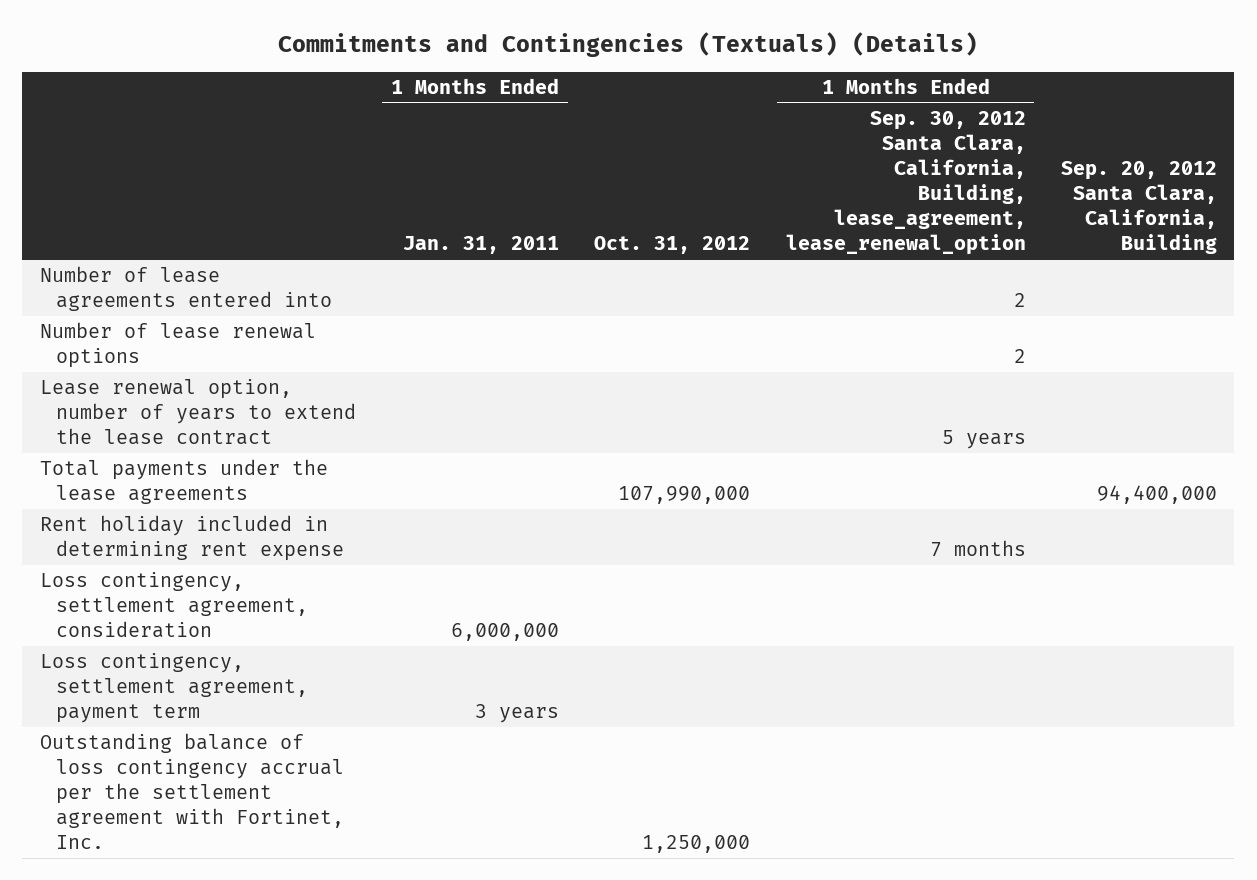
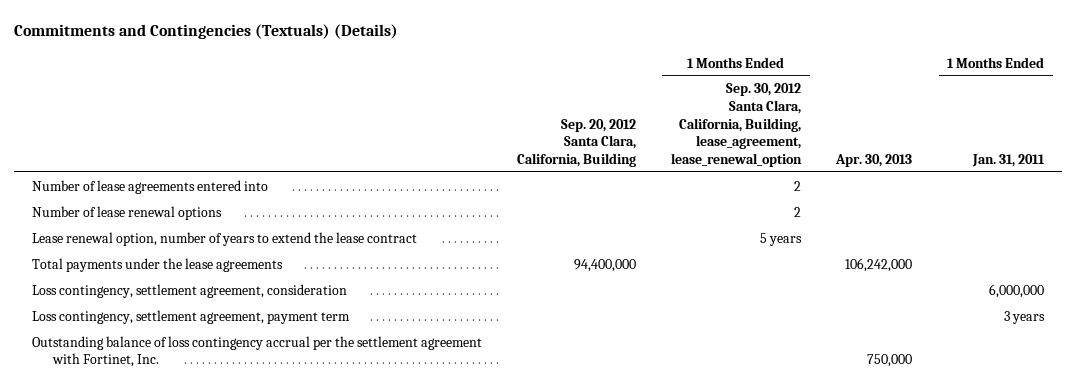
[594,236,751,255] Oct. 31, 2012 -> none
none -> [835,153,913,167] Apr. 30, 2013
[39,515,344,562] Rent holiday included in determining rent expense -> none

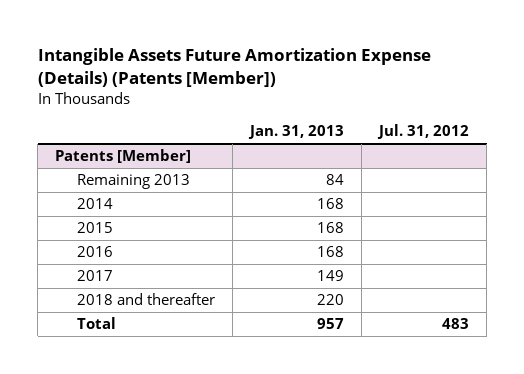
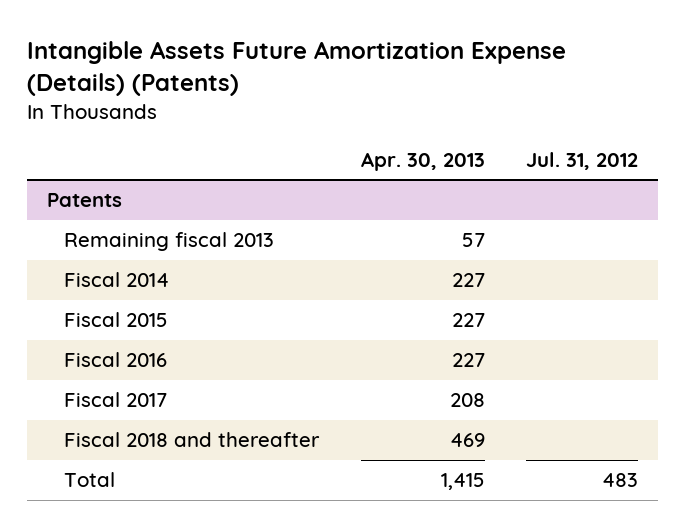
[37,47,431,87] Intangible Assets Future Amortization Expense (Details) (Patents [Member]) -> [26,40,566,96] Intangible Assets Future Amortization Expense (Details) (Patents)
[248,125,345,140] Jan. 31, 2013 -> none
none -> [360,151,485,171] Apr. 30, 2013
[55,149,192,164] Patents [Member] -> [47,193,123,208] Patents
[77,174,191,190] Remaining 2013 -> [64,232,275,252] Remaining fiscal 2013
[77,198,114,210] 2014 -> [64,272,170,288] Fiscal 2014
[77,222,114,234] 2015 -> [64,312,169,328] Fiscal 2015
[77,246,114,258] 2016 -> [64,352,168,368] Fiscal 2016
[77,270,114,282] 2017 -> [64,392,168,408] Fiscal 2017
[77,293,216,306] 2018 and thereafter -> [64,432,321,448] Fiscal 2018 and thereafter

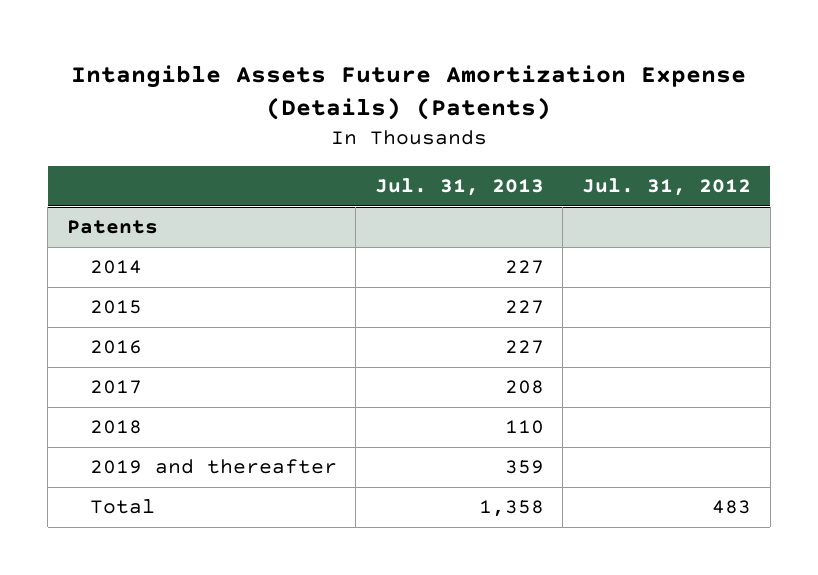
[360,151,485,171] Apr. 30, 2013 -> none
none -> [374,178,544,197] Jul. 31, 2013
[64,232,275,252] Remaining fiscal 2013 -> none
none -> [89,260,142,275] 2014
[64,272,170,288] Fiscal 2014 -> [89,300,142,315] 2015
[64,312,169,328] Fiscal 2015 -> [89,340,142,355] 2016
[64,352,168,368] Fiscal 2016 -> [89,380,142,395] 2017
[64,392,168,408] Fiscal 2017 -> [89,420,142,435] 2018
[64,432,321,448] Fiscal 2018 and thereafter -> [89,459,337,475] 2019 and thereafter

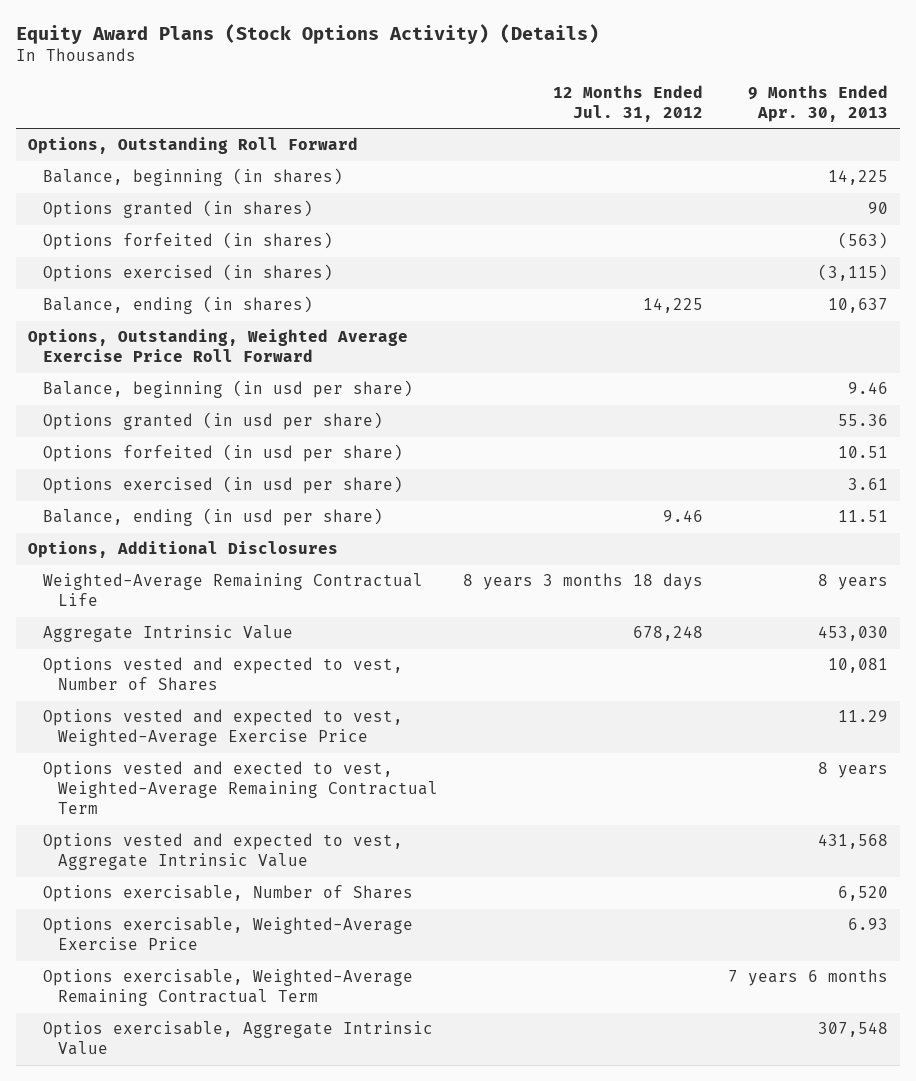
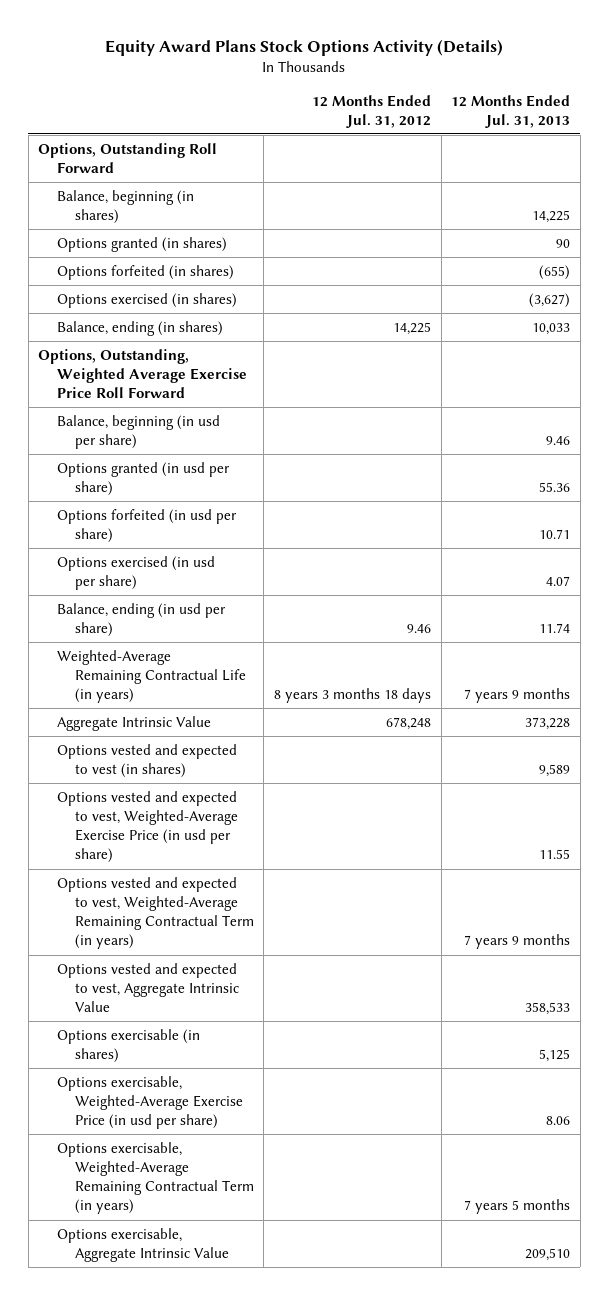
[15,24,599,45] Equity Award Plans (Stock Options Activity) (Details) -> [105,38,504,56] Equity Award Plans Stock Options Activity (Details)
[747,84,888,122] 9 Months Ended Apr. 30, 2013 -> none
none -> [451,94,571,128] 12 Months Ended Jul. 31, 2013
[28,541,339,559] Options, Additional Disclosures -> none
[43,573,424,607] Weighted-Average Remaining Contractual Life -> [56,649,246,704] Weighted-Average Remaining Contractual Life (in years)
[43,657,404,692] Options vested and expected to vest, Number of Shares -> [56,743,237,779] Options vested and expected to vest (in shares)
[43,709,404,747] Options vested and expected to vest, Weighted-Average Exercise Price -> [56,790,238,864] Options vested and expected to vest, Weighted-Average Exercise Price (in usd per share)
[43,761,438,815] Options vested and exected to vest, Weighted-Average Remaining Contractual Term -> [56,876,254,950] Options vested and expected to vest, Weighted-Average Remaining Contractual Term (in years)
[43,885,414,903] Options exercisable, Number of Shares -> [56,1028,200,1064] Options exercisable (in shares)
[43,917,414,951] Options exercisable, Weighted-Average Exercise Price -> [56,1075,243,1130] Options exercisable, Weighted-Average Exercise Price (in usd per share)
[43,969,414,1007] Options exercisable, Weighted-Average Remaining Contractual Term -> [56,1141,254,1215] Options exercisable, Weighted-Average Remaining Contractual Term (in years)
[43,1021,434,1056] Optios exercisable, Aggregate Intrinsic Value -> [56,1227,229,1263] Options exercisable, Aggregate Intrinsic Value

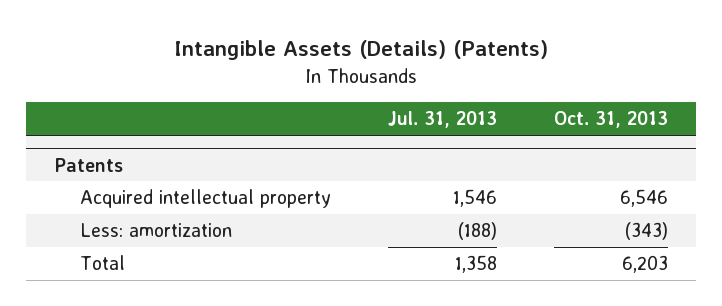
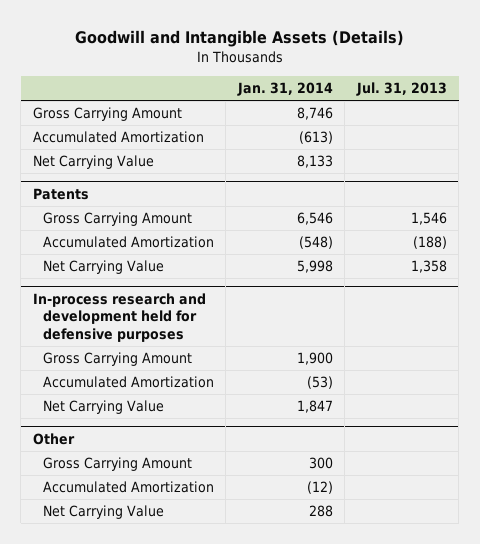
[174,40,549,61] Intangible Assets (Details) (Patents) -> [74,29,404,47] Goodwill and Intangible Assets (Details)
[553,111,668,129] Oct. 31, 2013 -> none
none -> [236,82,333,97] Jan. 31, 2014
none -> [32,107,182,122] Gross Carrying Amount
none -> [32,131,204,144] Accumulated Amortization
none -> [32,155,154,170] Net Carrying Value
[80,189,332,209] Acquired intellectual property -> [43,212,193,227] Gross Carrying Amount
[80,223,233,238] Less: amortization -> [43,236,215,249] Accumulated Amortization
[80,255,126,271] Total -> [43,260,165,275] Net Carrying Value
none -> [32,293,206,342] In-process research and development held for defensive purposes
none -> [43,352,193,367] Gross Carrying Amount
none -> [43,376,215,389] Accumulated Amortization
none -> [43,400,165,415] Net Carrying Value
none -> [32,433,75,446] Other
none -> [43,457,193,472] Gross Carrying Amount
none -> [43,481,215,494] Accumulated Amortization
none -> [43,505,165,520] Net Carrying Value

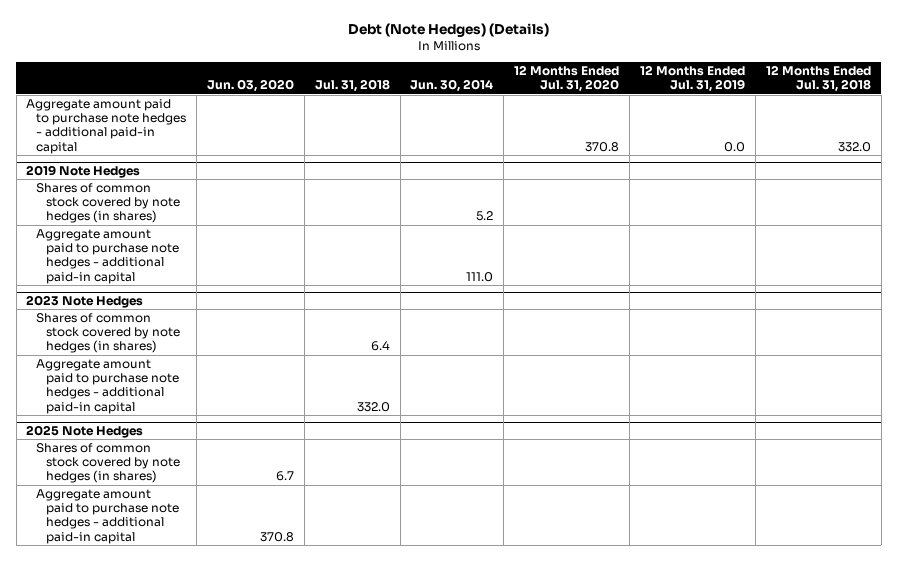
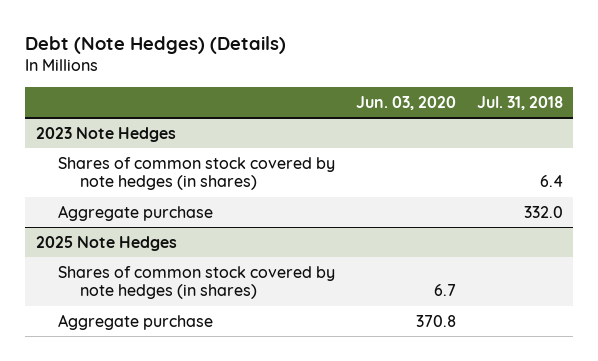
[410,79,494,93] Jun. 30, 2014 -> none
[514,65,620,93] 12 Months Ended Jul. 31, 2020 -> none
[640,65,746,93] 12 Months Ended Jul. 31, 2019 -> none
[765,65,871,93] 12 Months Ended Jul. 31, 2018 -> none
[26,98,186,154] Aggregate amount paid to purchase note hedges - additional paid-in capital -> none
[26,165,141,179] 2019 Note Hedges -> none
[35,182,180,224] Shares of common stock covered by note hedges (in shares) -> none
[35,228,179,284] Aggregate amount paid to purchase note hedges - additional paid-in capital -> none
[35,358,179,414] Aggregate amount paid to purchase note hedges - additional paid-in capital -> [57,204,213,221] Aggregate purchase
[35,488,179,544] Aggregate amount paid to purchase note hedges - additional paid-in capital -> [57,313,213,330] Aggregate purchase

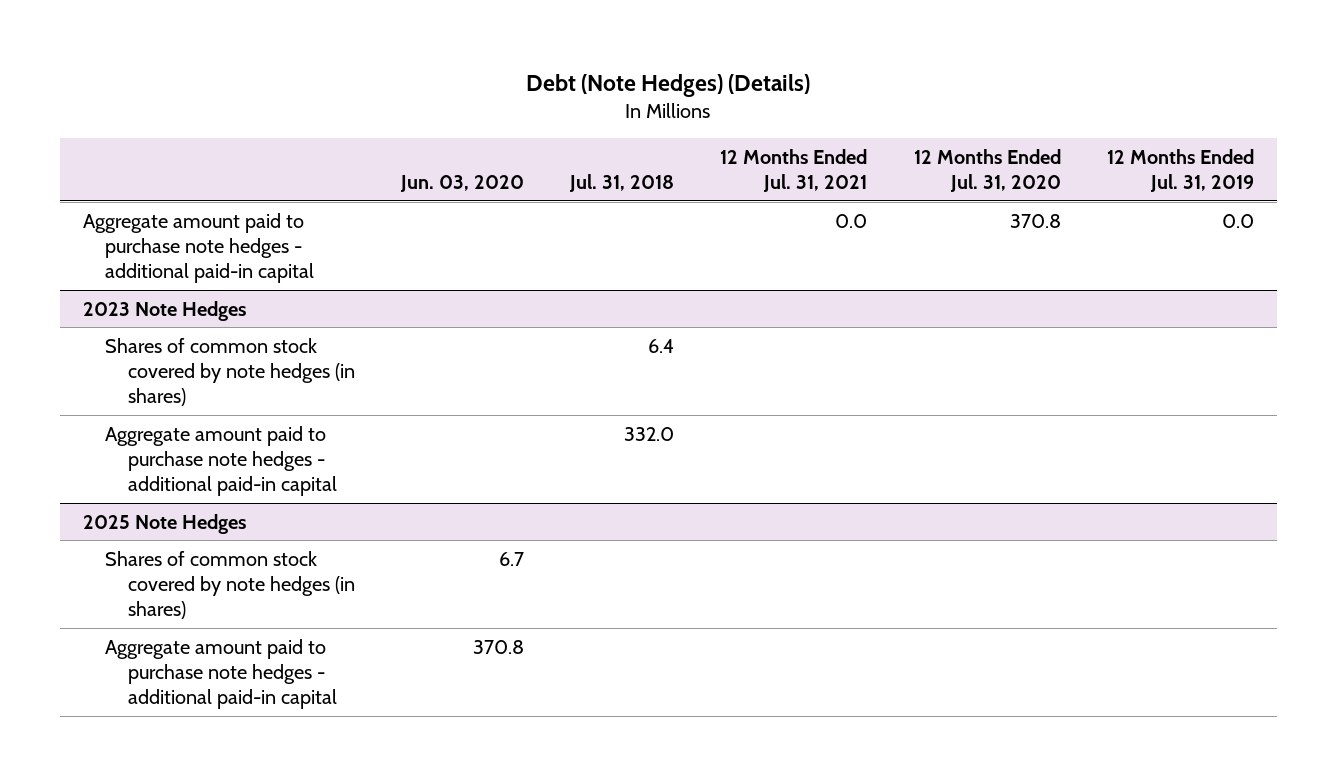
none -> [720,148,868,193] 12 Months Ended Jul. 31, 2021
none -> [913,148,1061,193] 12 Months Ended Jul. 31, 2020
none -> [1106,148,1254,193] 12 Months Ended Jul. 31, 2019
none -> [82,212,315,284] Aggregate amount paid to purchase note hedges - additional paid-in capital
[57,204,213,221] Aggregate purchase -> [105,425,337,497] Aggregate amount paid to purchase note hedges - additional paid-in capital
[57,313,213,330] Aggregate purchase -> [105,638,337,710] Aggregate amount paid to purchase note hedges - additional paid-in capital

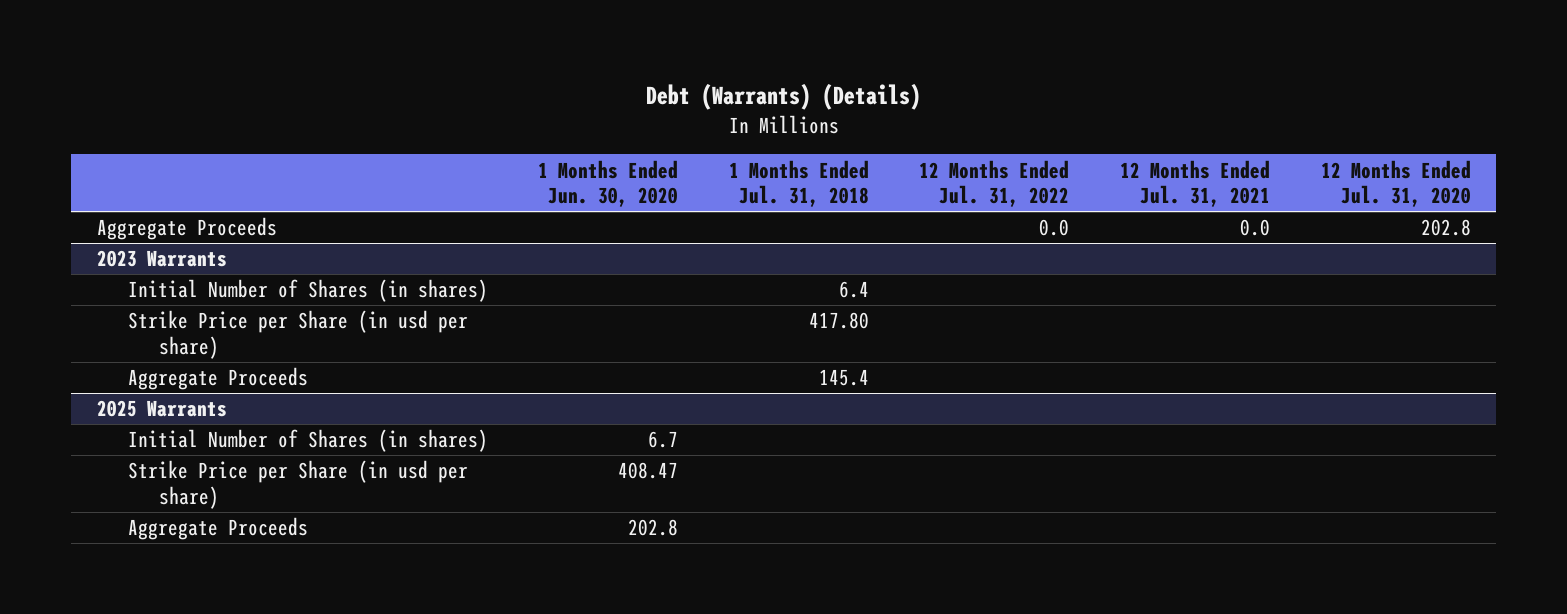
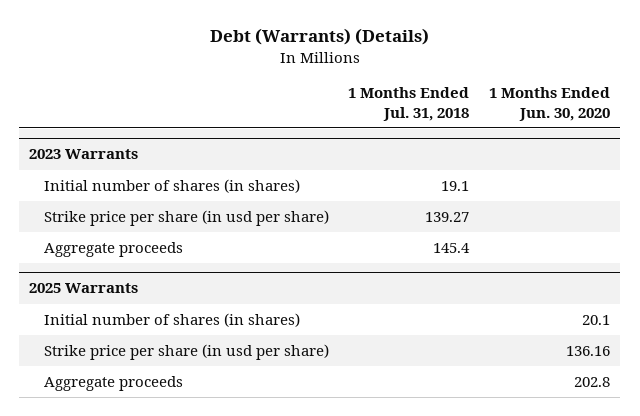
[919,159,1070,208] 12 Months Ended Jul. 31, 2022 -> none
[1120,159,1271,208] 12 Months Ended Jul. 31, 2021 -> none
[1320,159,1471,208] 12 Months Ended Jul. 31, 2020 -> none
[96,217,277,241] Aggregate Proceeds -> none
[127,279,488,303] Initial Number of Shares (in shares) -> [43,178,300,193] Initial number of shares (in shares)
[838,281,869,299] 6.4 -> [441,180,470,191] 19.1
[127,310,468,359] Strike Price per Share (in usd per share) -> [43,209,329,226] Strike price per share (in usd per share)
[808,312,869,330] 417.80 -> [425,211,470,222] 139.27
[127,367,308,391] Aggregate Proceeds -> [43,241,183,257] Aggregate proceeds
[127,429,488,453] Initial Number of Shares (in shares) -> [43,312,300,327] Initial number of shares (in shares)
[648,431,679,449] 6.7 -> [582,314,611,325] 20.1
[127,460,468,509] Strike Price per Share (in usd per share) -> [43,343,329,360] Strike price per share (in usd per share)
[618,462,679,480] 408.47 -> [566,345,611,356] 136.16
[127,517,308,541] Aggregate Proceeds -> [43,375,183,391] Aggregate proceeds

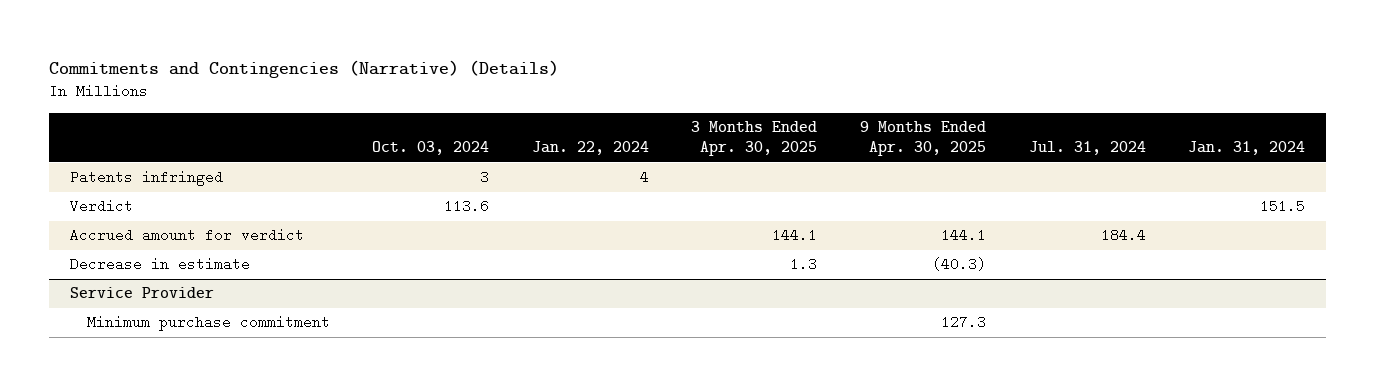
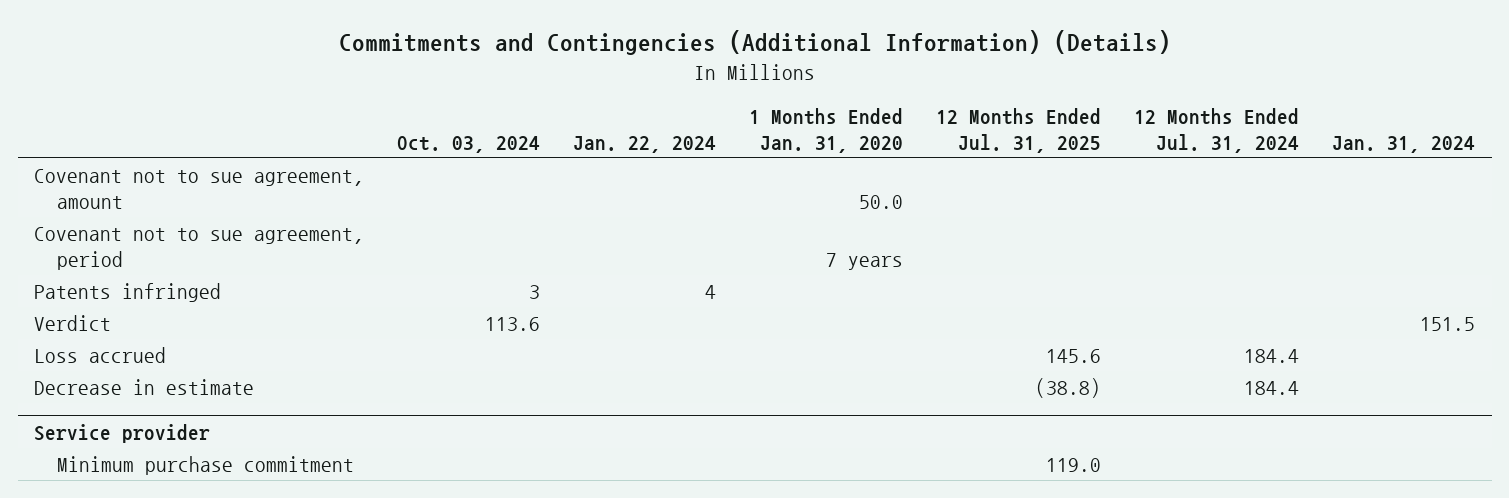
[48,60,559,79] Commitments and Contingencies (Narrative) (Details) -> [338,30,1171,56] Commitments and Contingencies (Additional Information) (Details)
[691,120,818,157] 3 Months Ended Apr. 30, 2025 -> none
[860,120,987,157] 9 Months Ended Apr. 30, 2025 -> none
[1028,141,1146,156] Jul. 31, 2024 -> none
none -> [749,107,904,153] 1 Months Ended Jan. 31, 2020
none -> [936,107,1102,153] 12 Months Ended Jul. 31, 2025
none -> [1134,107,1300,153] 12 Months Ended Jul. 31, 2024
none -> [34,168,365,209] Covenant not to sue agreement, amount
none -> [34,226,365,270] Covenant not to sue agreement, period
[70,228,305,243] Accrued amount for verdict -> [34,346,167,363] Loss accrued
[70,287,215,299] Service Provider -> [34,423,211,443] Service provider

